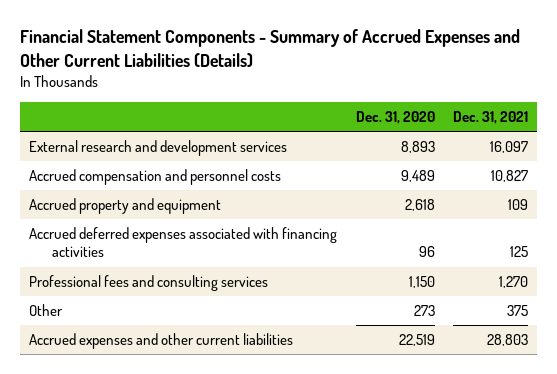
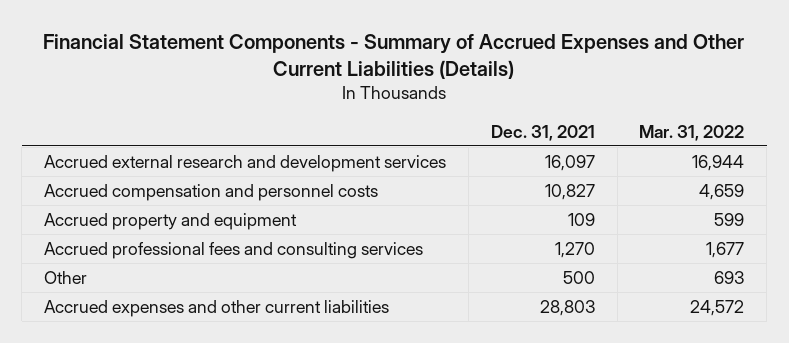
[355,111,435,125] Dec. 31, 2020 -> none
none -> [639,124,745,141] Mar. 31, 2022
[29,140,288,157] External research and development services -> [44,154,447,172] Accrued external research and development services
[29,227,338,258] Accrued deferred expenses associated with financing activities -> none
[29,275,269,292] Professional fees and consulting services -> [44,241,424,259] Accrued professional fees and consulting services
[507,305,529,317] 375 -> [562,270,595,284] 500

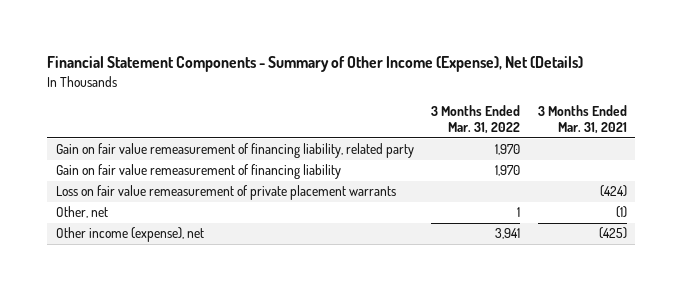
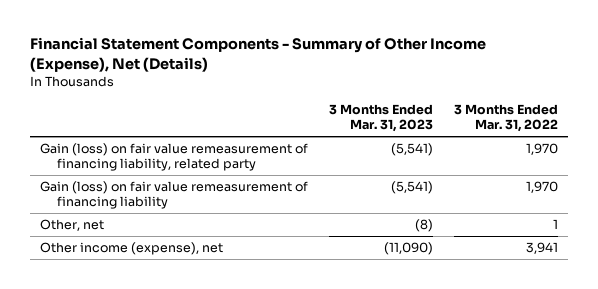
[537,104,627,135] 3 Months Ended Mar. 31, 2021 -> none
none -> [328,104,433,133] 3 Months Ended Mar. 31, 2023
[55,185,396,201] Loss on fair value remeasurement of private placement warrants -> none
[55,143,414,159] Gain on fair value remeasurement of financing liability, related party -> [40,143,309,172] Gain (loss) on fair value remeasurement of financing liability, related party
[55,164,341,180] Gain on fair value remeasurement of financing liability -> [40,181,309,210] Gain (loss) on fair value remeasurement of financing liability

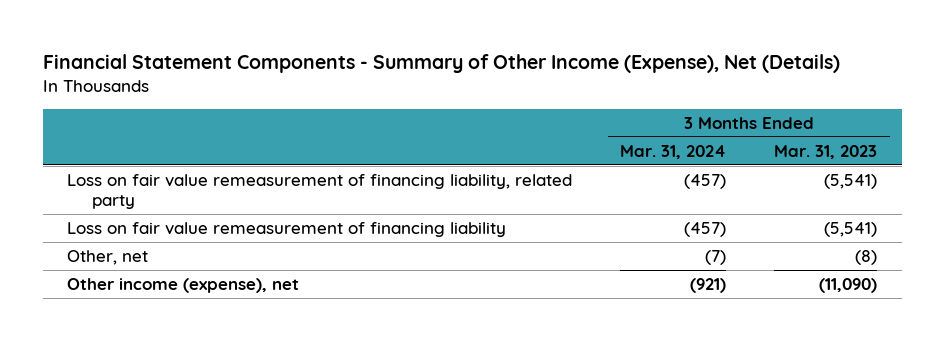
[453,104,558,133] 3 Months Ended Mar. 31, 2022 -> none
none -> [620,144,727,159] Mar. 31, 2024
[40,143,309,172] Gain (loss) on fair value remeasurement of financing liability, related party -> [67,173,573,209] Loss on fair value remeasurement of financing liability, related party
[40,181,309,210] Gain (loss) on fair value remeasurement of financing liability -> [67,221,507,237] Loss on fair value remeasurement of financing liability

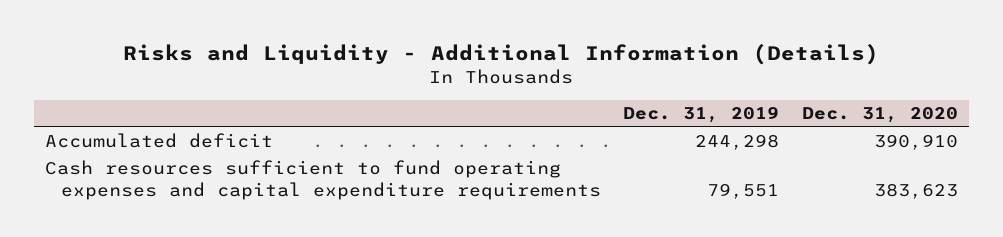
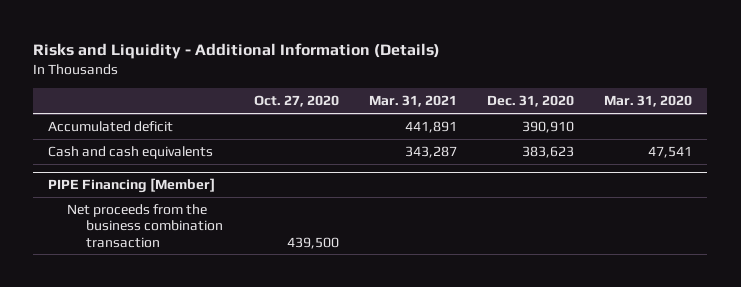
[623,106,780,124] Dec. 31, 2019 -> none
none -> [253,95,339,108] Oct. 27, 2020
none -> [368,95,457,108] Mar. 31, 2021
none -> [604,95,693,108] Mar. 31, 2020
[45,160,601,200] Cash resources sufficient to fund operating expenses and capital expenditure requirements -> [48,146,214,160] Cash and cash equivalents
none -> [48,178,216,194] PIPE Financing [Member]
none -> [67,204,224,248] Net proceeds from the business combination transaction

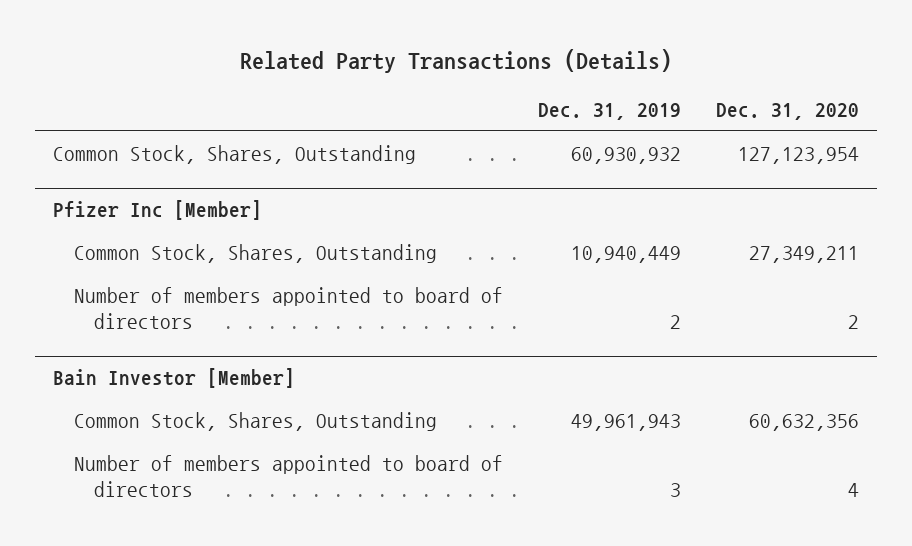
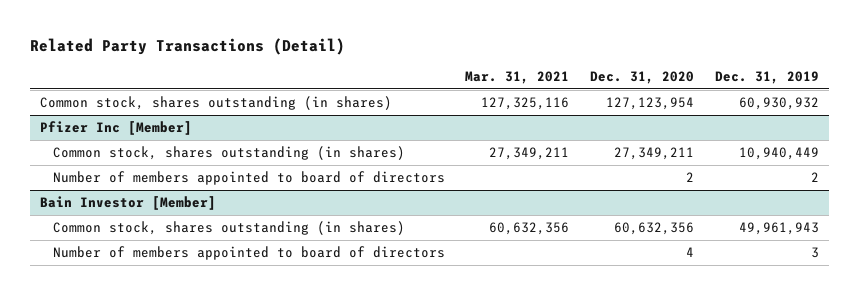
[240,48,673,73] Related Party Transactions (Details) -> [30,37,346,55] Related Party Transactions (Detail)
none -> [465,70,570,84] Mar. 31, 2021
[53,144,417,164] Common Stock, Shares, Outstanding -> [40,96,393,111] Common stock, shares outstanding (in shares)
[73,243,437,263] Common Stock, Shares, Outstanding -> [52,146,405,161] Common stock, shares outstanding (in shares)
[73,411,437,431] Common Stock, Shares, Outstanding -> [52,221,405,236] Common stock, shares outstanding (in shares)

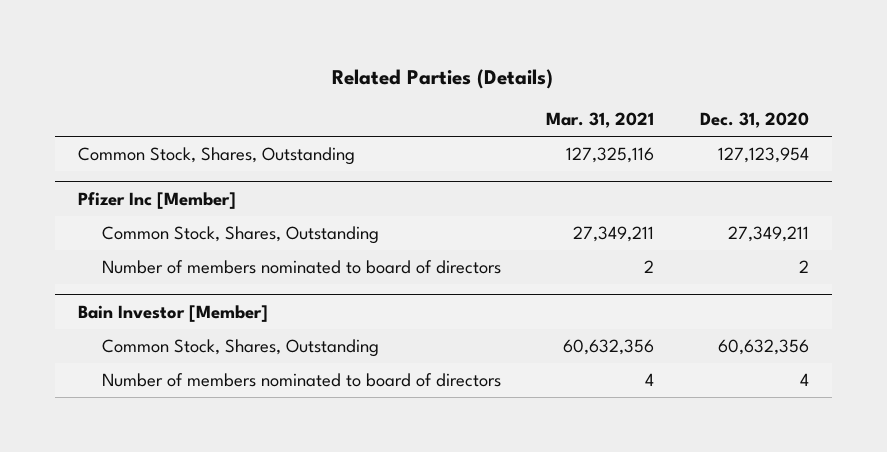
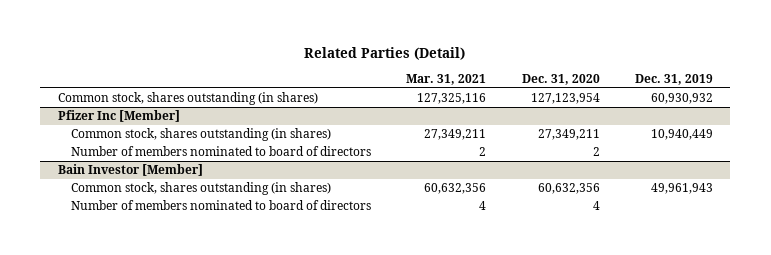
[332,68,554,89] Related Parties (Details) -> [304,47,466,61] Related Parties (Detail)
none -> [634,74,713,86] Dec. 31, 2019
[77,147,355,166] Common Stock, Shares, Outstanding -> [57,92,318,106] Common stock, shares outstanding (in shares)
[101,226,379,245] Common Stock, Shares, Outstanding -> [70,128,331,142] Common stock, shares outstanding (in shares)
[101,339,379,358] Common Stock, Shares, Outstanding -> [70,182,331,196] Common stock, shares outstanding (in shares)

